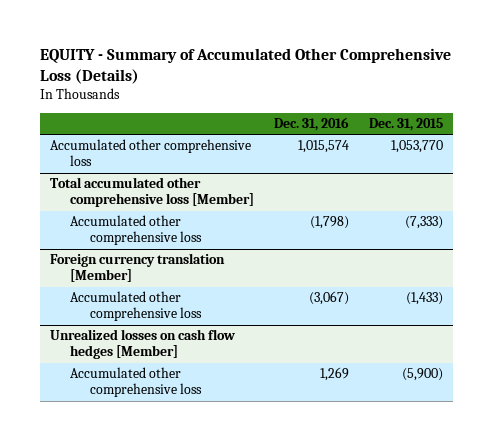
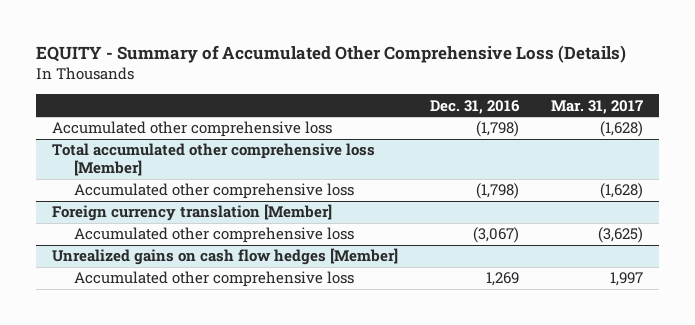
[369,117,444,131] Dec. 31, 2015 -> none
none -> [550,99,643,114] Mar. 31, 2017
[297,140,349,154] 1,015,574 -> [476,121,520,138] (1,798)
[49,329,235,360] Unrealized losses on cash flow hedges [Member] -> [52,248,399,266] Unrealized gains on cash flow hedges [Member]

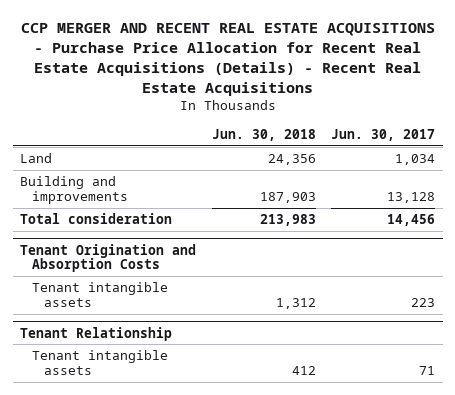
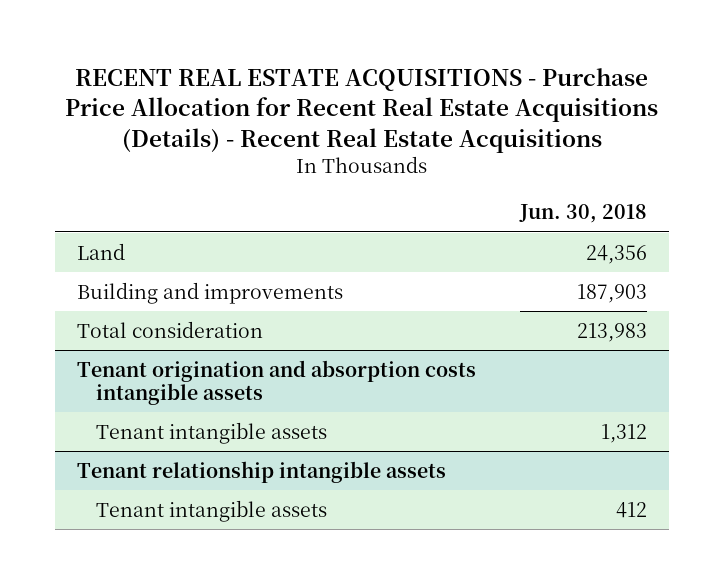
[20,22,435,96] CCP MERGER AND RECENT REAL ESTATE ACQUISITIONS - Purchase Price Allocation for Recent Real Estate Acquisitions (Details) - Recent Real Estate Acquisitions -> [65,67,659,153] RECENT REAL ESTATE ACQUISITIONS - Purchase Price Allocation for Recent Real Estate Acquisitions (Details) - Recent Real Estate Acquisitions
[330,128,435,141] Jun. 30, 2017 -> none
[20,243,197,273] Tenant Origination and Absorption Costs -> [77,359,477,406] Tenant origination and absorption costs intangible assets
[20,326,173,341] Tenant Relationship -> [77,460,447,483] Tenant relationship intangible assets

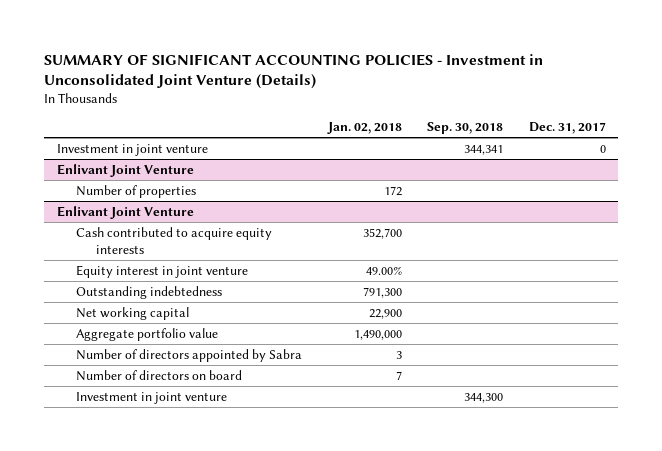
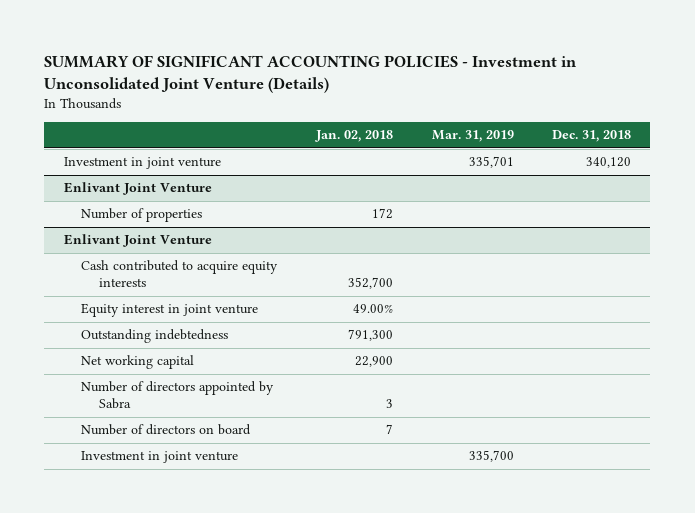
[427,122,504,135] Sep. 30, 2018 -> none
[528,122,606,135] Dec. 31, 2017 -> none
none -> [431,130,514,143] Mar. 31, 2019
none -> [552,130,632,143] Dec. 31, 2018
[76,327,219,341] Aggregate portfolio value -> none

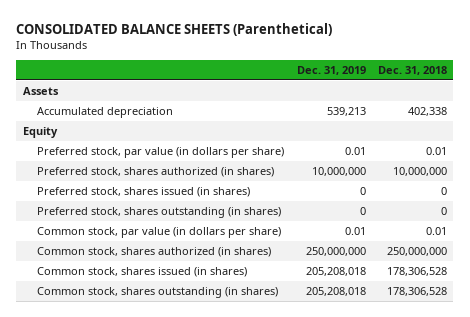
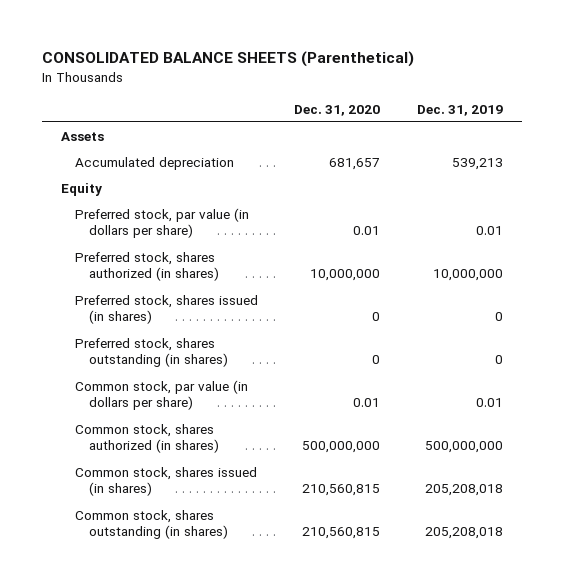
[377,65,447,75] Dec. 31, 2018 -> none
none -> [294,104,381,116] Dec. 31, 2020
[305,246,366,256] 250,000,000 -> [425,441,504,454] 500,000,000

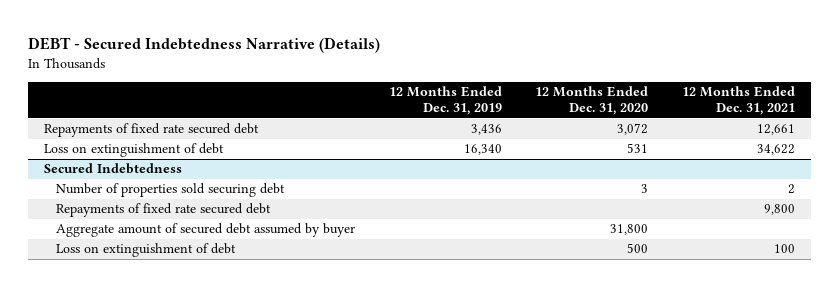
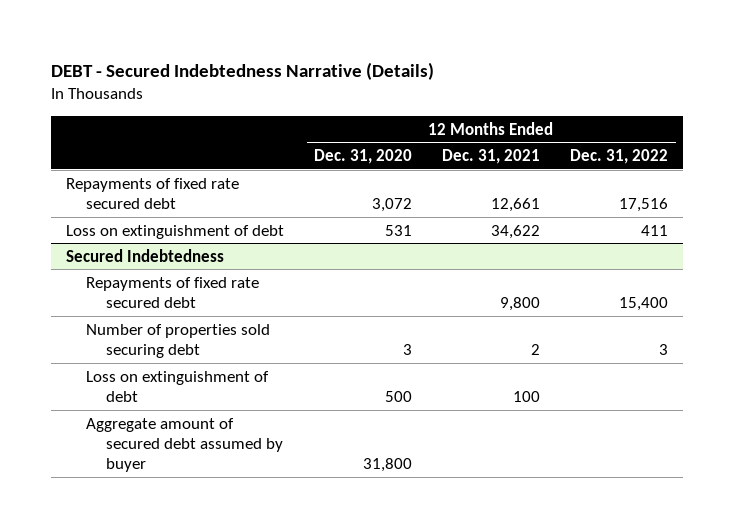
[388,86,502,116] 12 Months Ended Dec. 31, 2019 -> none
none -> [570,148,669,164] Dec. 31, 2022
[56,183,286,198] Number of properties sold securing debt -> [86,323,271,359] Number of properties sold securing debt
[56,223,356,238] Aggregate amount of secured debt assumed by buyer -> [86,417,283,473] Aggregate amount of secured debt assumed by buyer

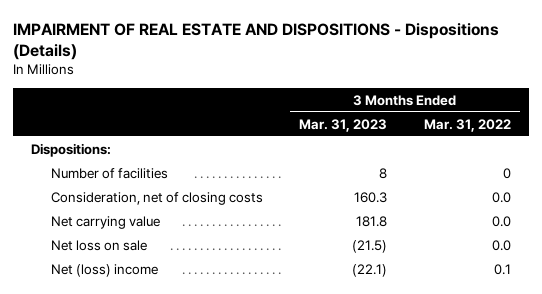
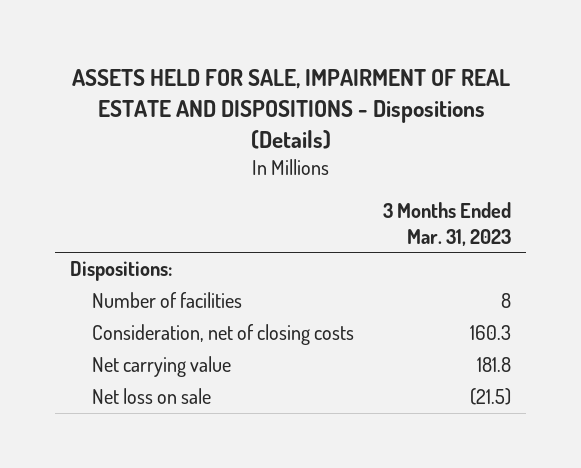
[13,22,500,60] IMPAIRMENT OF REAL ESTATE AND DISPOSITIONS - Dispositions (Details) -> [71,69,510,150] ASSETS HELD FOR SALE, IMPAIRMENT OF REAL ESTATE AND DISPOSITIONS - Dispositions (Details)
[423,118,511,132] Mar. 31, 2022 -> none
[51,263,159,277] Net (loss) income -> none

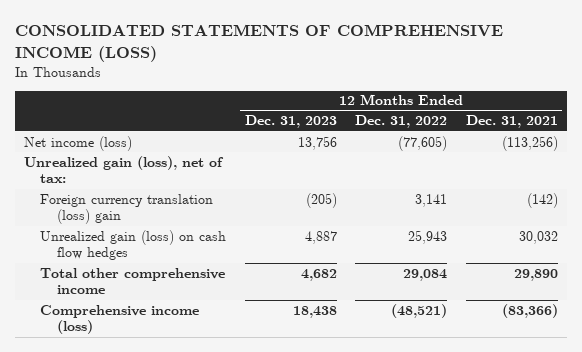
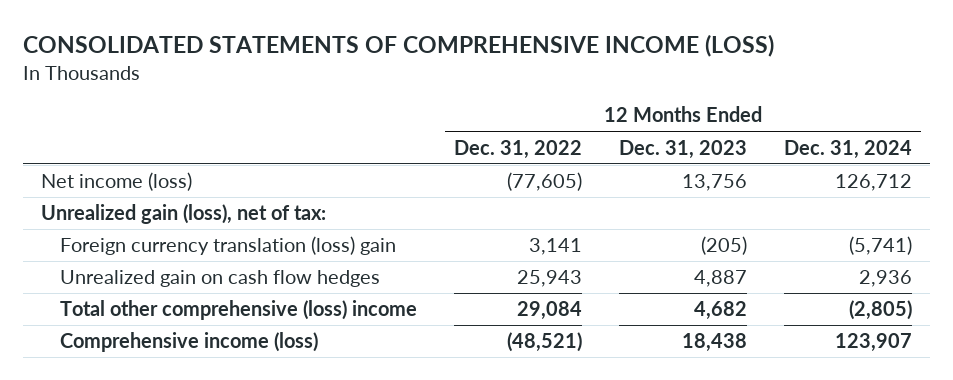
[465,115,558,129] Dec. 31, 2021 -> none
none -> [783,139,912,159] Dec. 31, 2024
[40,229,227,261] Unrealized gain (loss) on cash flow hedges -> [60,270,381,288] Unrealized gain on cash flow hedges
[40,267,226,295] Total other comprehensive income -> [60,300,418,321] Total other comprehensive (loss) income

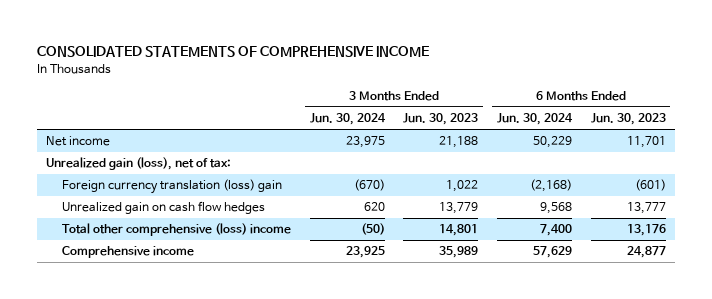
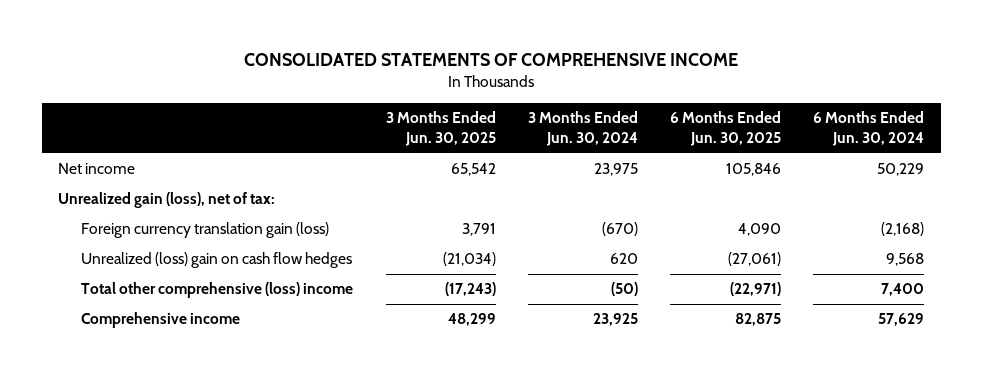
[403,113,479,126] Jun. 30, 2023 -> none
[590,113,666,126] Jun. 30, 2023 -> none
none -> [385,111,496,147] 3 Months Ended Jun. 30, 2025
none -> [670,111,782,147] 6 Months Ended Jun. 30, 2025
[62,179,283,195] Foreign currency translation (loss) gain -> [81,222,330,239] Foreign currency translation gain (loss)
[62,201,266,215] Unrealized gain on cash flow hedges -> [81,252,353,269] Unrealized (loss) gain on cash flow hedges

